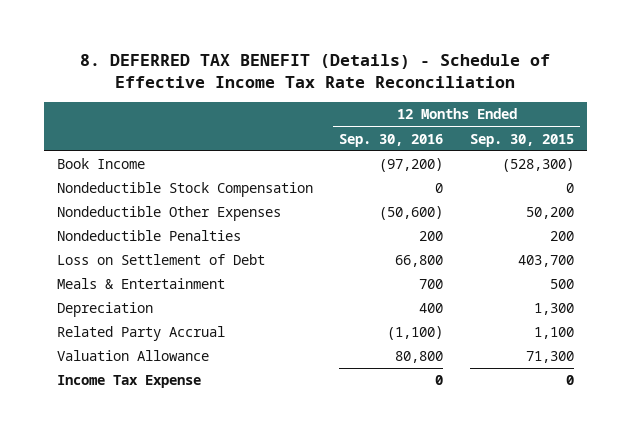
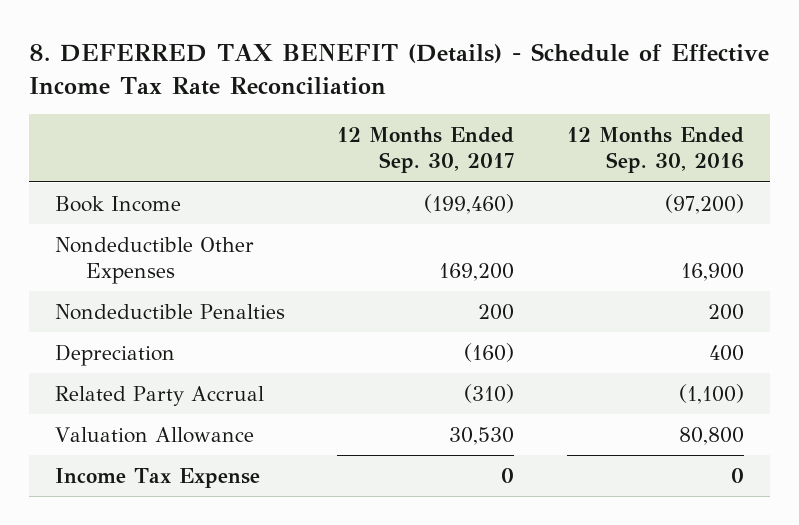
[469,133,574,147] Sep. 30, 2015 -> none
none -> [337,126,515,174] 12 Months Ended Sep. 30, 2017
[56,182,313,198] Nondeductible Stock Compensation -> none
[379,206,444,221] (50,600) -> [680,263,744,282] 16,900
[56,254,265,266] Loss on Settlement of Debt -> none
[56,278,225,290] Meals & Entertainment -> none

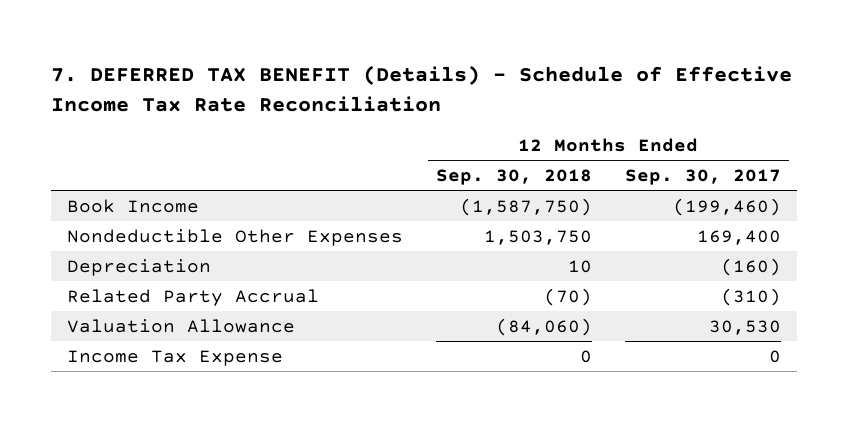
[28,43,769,95] 8. DEFERRED TAX BENEFIT (Details) - Schedule of Effective Income Tax Rate Reconciliation -> [50,64,792,112] 7. DEFERRED TAX BENEFIT (Details) - Schedule of Effective Income Tax Rate Reconciliation
[566,126,744,174] 12 Months Ended Sep. 30, 2016 -> none
none -> [435,168,592,185] Sep. 30, 2018
[54,303,285,320] Nondeductible Penalties -> none
[439,263,515,282] 169,200 -> [696,229,781,245] 169,400

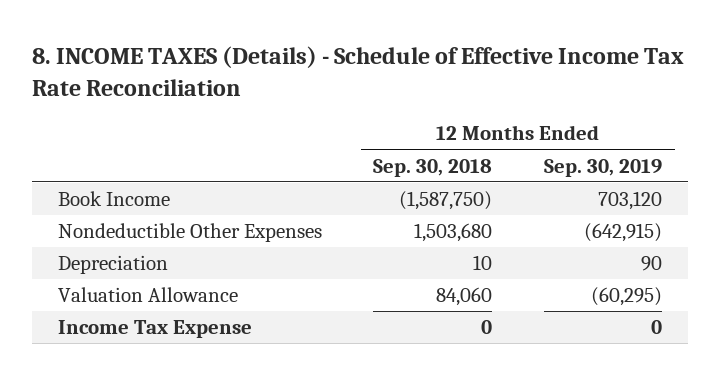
[50,64,792,112] 7. DEFERRED TAX BENEFIT (Details) - Schedule of Effective Income Tax Rate Reconciliation -> [32,46,685,97] 8. INCOME TAXES (Details) - Schedule of Effective Income Tax Rate Reconciliation
[624,168,781,185] Sep. 30, 2017 -> none
none -> [543,158,662,177] Sep. 30, 2019
[483,229,592,245] 1,503,750 -> [414,223,493,243] 1,503,680
[67,288,320,306] Related Party Accrual -> none
[495,317,592,336] (84,060) -> [436,287,493,307] 84,060

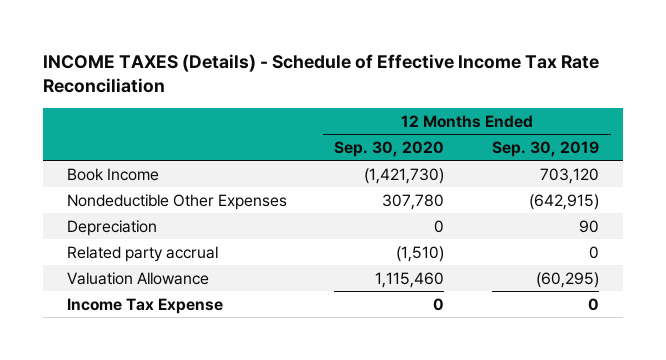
[32,46,685,97] 8. INCOME TAXES (Details) - Schedule of Effective Income Tax Rate Reconciliation -> [43,53,600,94] INCOME TAXES (Details) - Schedule of Effective Income Tax Rate Reconciliation
[373,158,493,177] Sep. 30, 2018 -> none
none -> [334,140,445,157] Sep. 30, 2020
none -> [66,245,218,262] Related party accrual

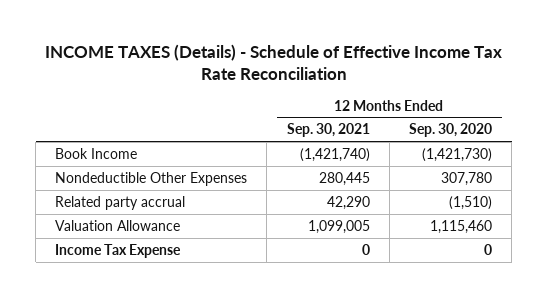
[491,140,599,157] Sep. 30, 2019 -> none
none -> [286,123,370,138] Sep. 30, 2021
[66,219,157,236] Depreciation -> none

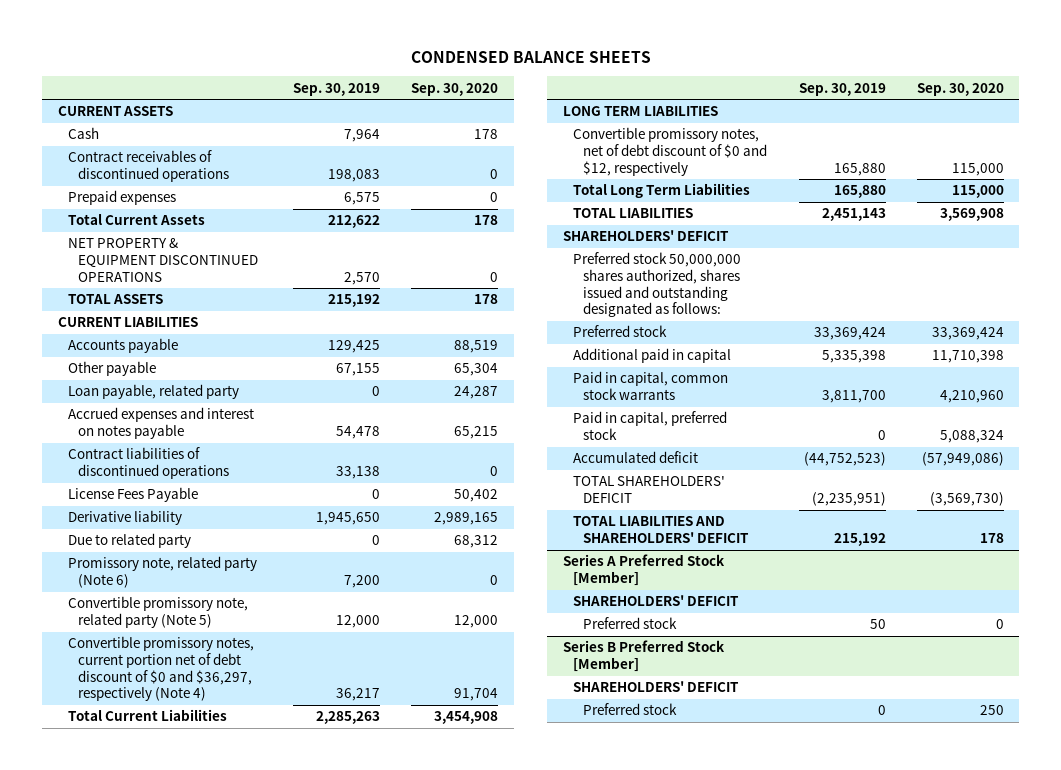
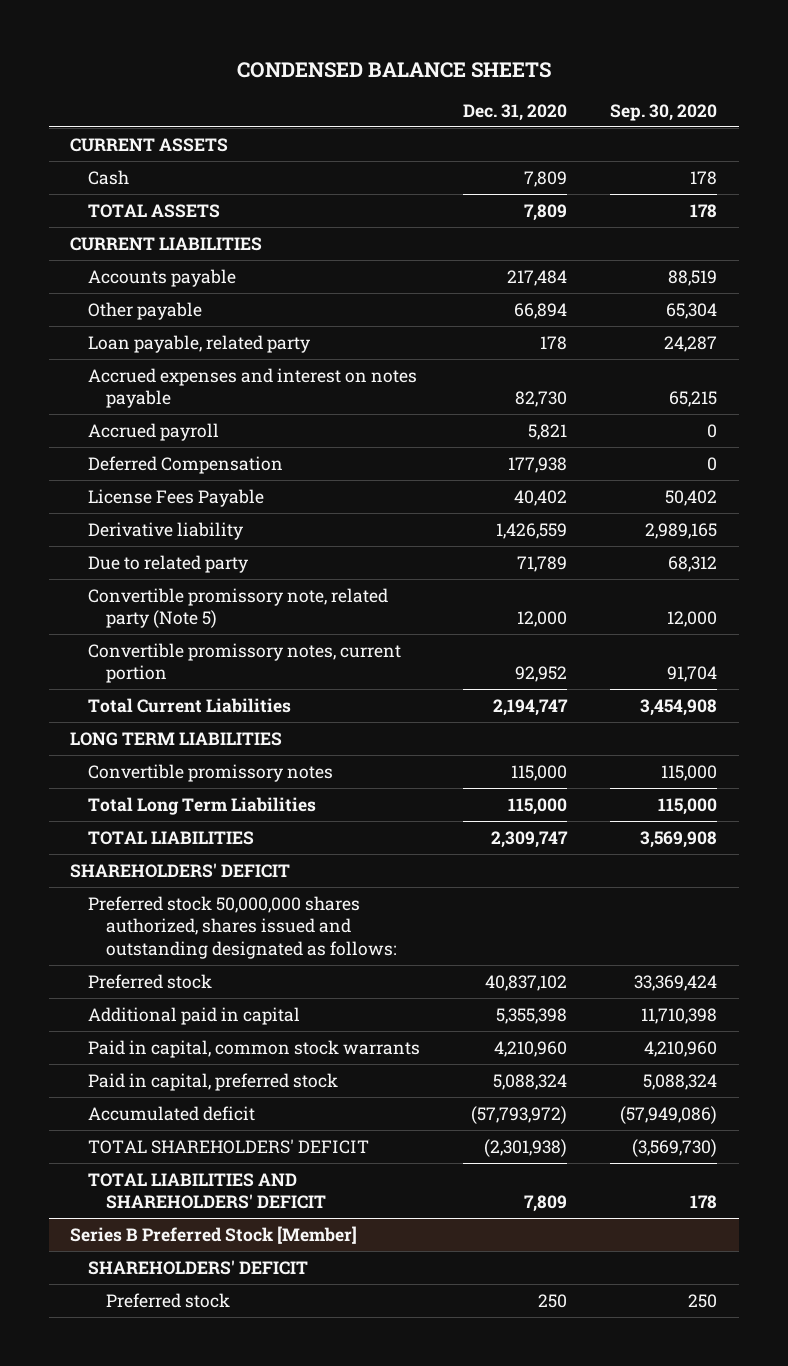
[293,82,381,96] Sep. 30, 2019 -> none
none -> [463,103,568,121] Dec. 31, 2020
[67,150,229,182] Contract receivables of discontinued operations -> none
[67,190,176,206] Prepaid expenses -> none
[67,214,205,226] Total Current Assets -> none
[67,238,258,282] NET PROPERTY & EQUIPMENT DISCONTINUED OPERATIONS -> none
none -> [88,422,220,441] Accrued payroll
[67,447,229,479] Contract liabilities of discontinued operations -> [88,455,284,474] Deferred Compensation
[67,556,257,588] Promissory note, related party (Note 6) -> none
[67,636,254,702] Convertible promissory notes, current portion net of debt discount of $0 and $36,297, respectively (Note 4) -> [88,642,402,684] Convertible promissory notes, current portion
[573,127,768,176] Convertible promissory notes, net of debt discount of $0 and $12, respectively -> [88,763,334,782] Convertible promissory notes
[563,554,726,586] Series A Preferred Stock [Member] -> none
[573,595,740,607] SHAREHOLDERS' DEFICIT -> none
[583,617,678,630] Preferred stock -> none

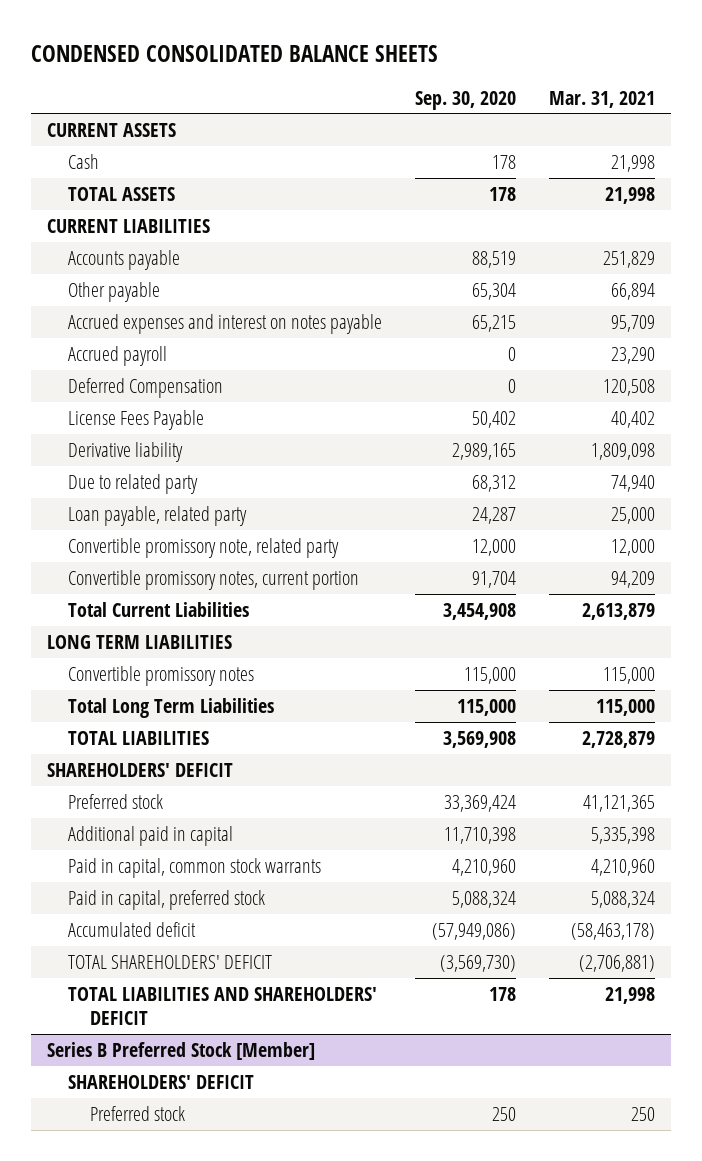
[236,61,551,78] CONDENSED BALANCE SHEETS -> [30,44,438,62] CONDENSED CONSOLIDATED BALANCE SHEETS
[463,103,568,121] Dec. 31, 2020 -> none
none -> [548,90,655,108] Mar. 31, 2021
[88,334,311,353] Loan payable, related party -> [68,506,248,527] Loan payable, related party
[88,587,389,629] Convertible promissory note, related party (Note 5) -> [68,538,340,559] Convertible promissory note, related party
[88,895,398,959] Preferred stock 50,000,000 shares authorized, shares issued and outstanding designated as follows: -> none

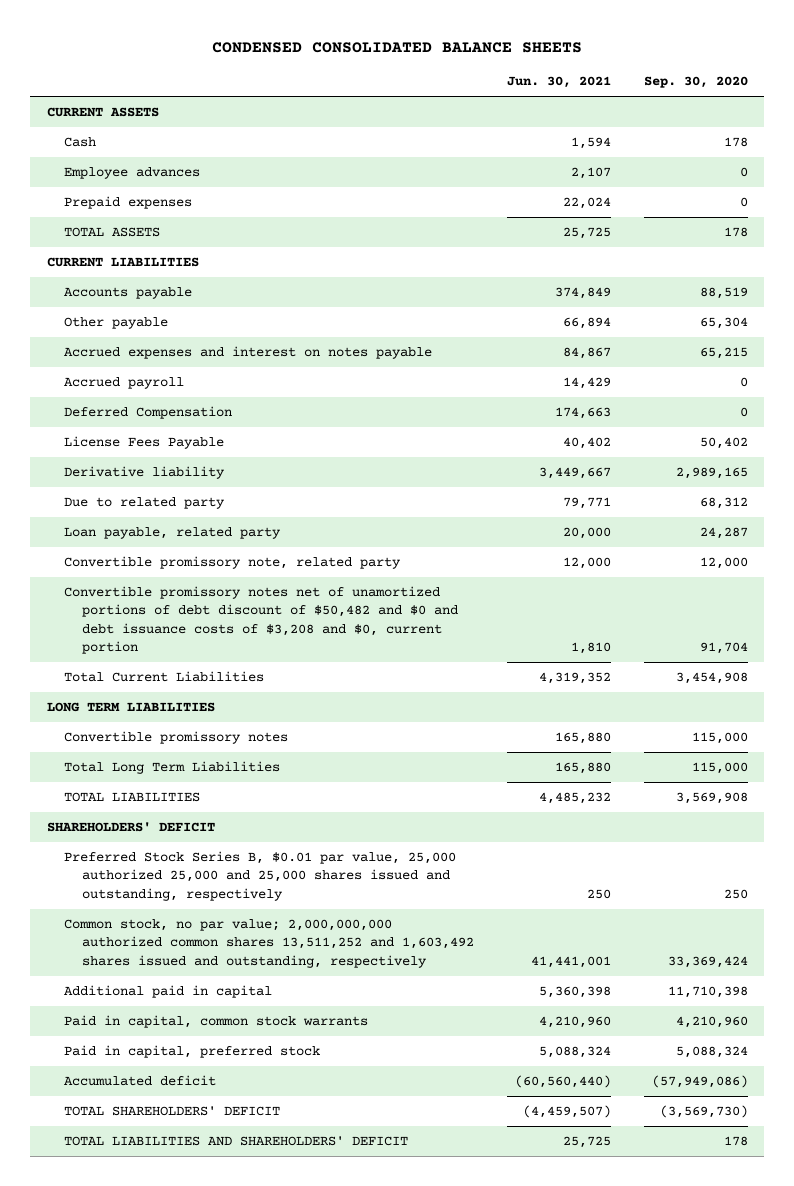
[548,90,655,108] Mar. 31, 2021 -> none
none -> [506,76,611,89] Jun. 30, 2021
none -> [64,167,201,180] Employee advances
none -> [64,196,193,210] Prepaid expenses
[68,570,360,591] Convertible promissory notes, current portion -> [64,586,458,655] Convertible promissory notes net of unamortized portions of debt discount of $50,482 and $0 and debt issuance costs of $3,208 and $0, current portion
none -> [64,851,457,901] Preferred Stock Series B, $0.01 par value, 25,000 authorized 25,000 and 25,000 shares issued and outstanding, respectively
[68,794,164,810] Preferred stock -> [64,919,474,968] Common stock, no par value; 2,000,000,000 authorized common shares 13,511,252 and 1,603,492 shares issued and outstanding, respectively
[47,1042,316,1061] Series B Preferred Stock [Member] -> none
[68,1075,255,1090] SHAREHOLDERS' DEFICIT -> none
[89,1106,185,1122] Preferred stock -> none

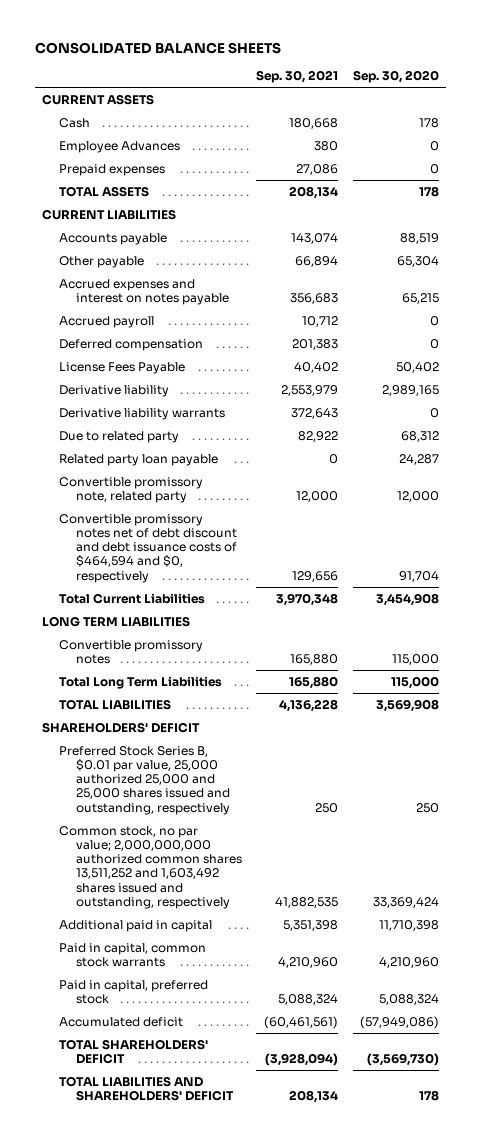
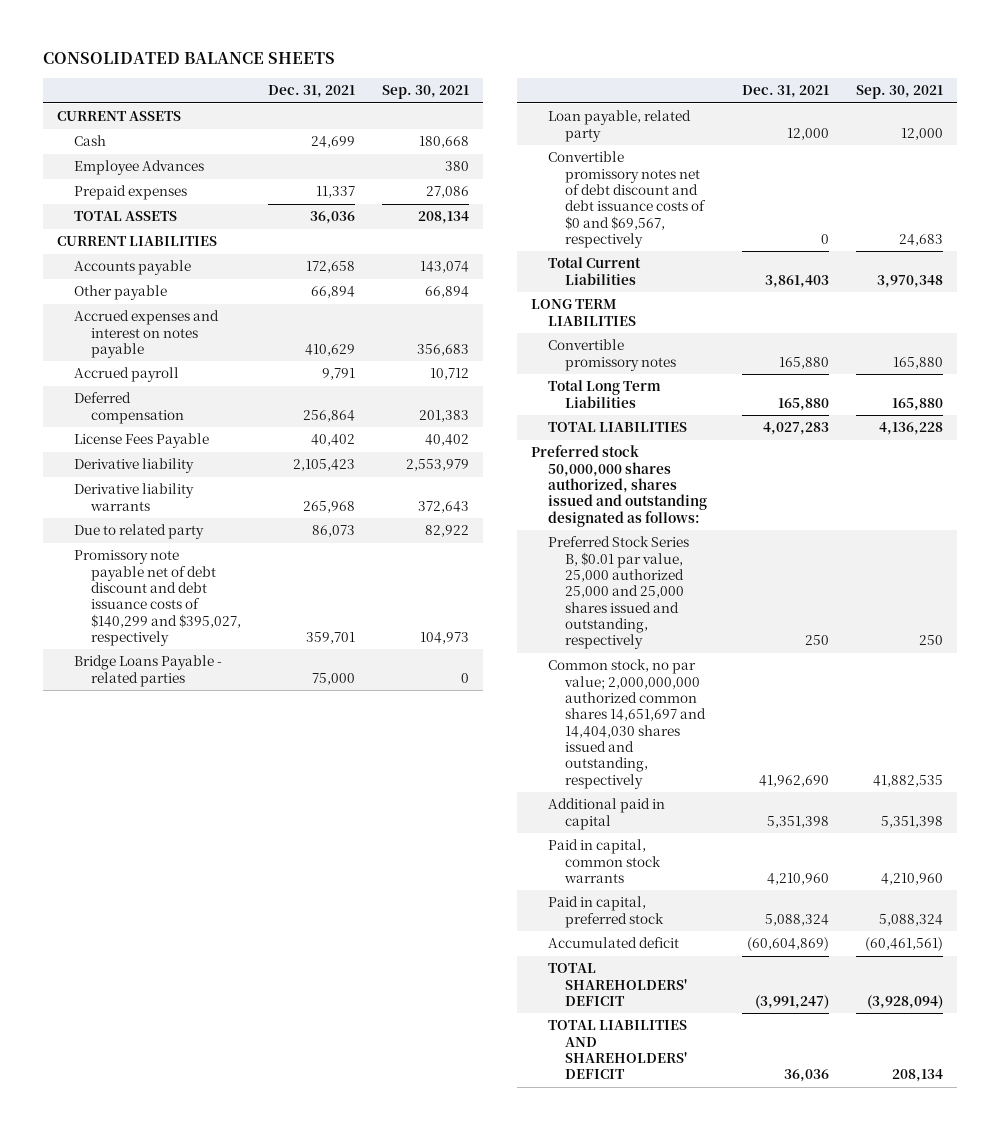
[353,70,440,84] Sep. 30, 2020 -> none
none -> [268,85,356,99] Dec. 31, 2021
none -> [73,550,241,647] Promissory note payable net of debt discount and debt issuance costs of $140,299 and $395,027, respectively
[58,453,218,466] Related party loan payable -> [73,655,222,687] Bridge Loans Payable - related parties
[58,476,203,503] Convertible promissory note, related party -> [547,110,691,142] Loan payable, related party
[58,513,237,583] Convertible promissory notes net of debt discount and debt issuance costs of $464,594 and $0, respectively -> [547,151,707,249] Convertible promissory notes net of debt discount and debt issuance costs of $0 and $69,567, respectively
[292,570,339,582] 129,656 -> [899,234,944,247] 24,683
[42,721,201,733] SHAREHOLDERS' DEFICIT -> none
none -> [530,445,707,527] Preferred stock 50,000,000 shares authorized, shares issued and outstanding designated as follows:
[58,825,242,909] Common stock, no par value; 2,000,000,000 authorized common shares 13,511,252 and 1,603,492 shares issued and outstanding, respectively -> [547,659,707,789] Common stock, no par value; 2,000,000,000 authorized common shares 14,651,697 and 14,404,030 shares issued and outstanding, respectively

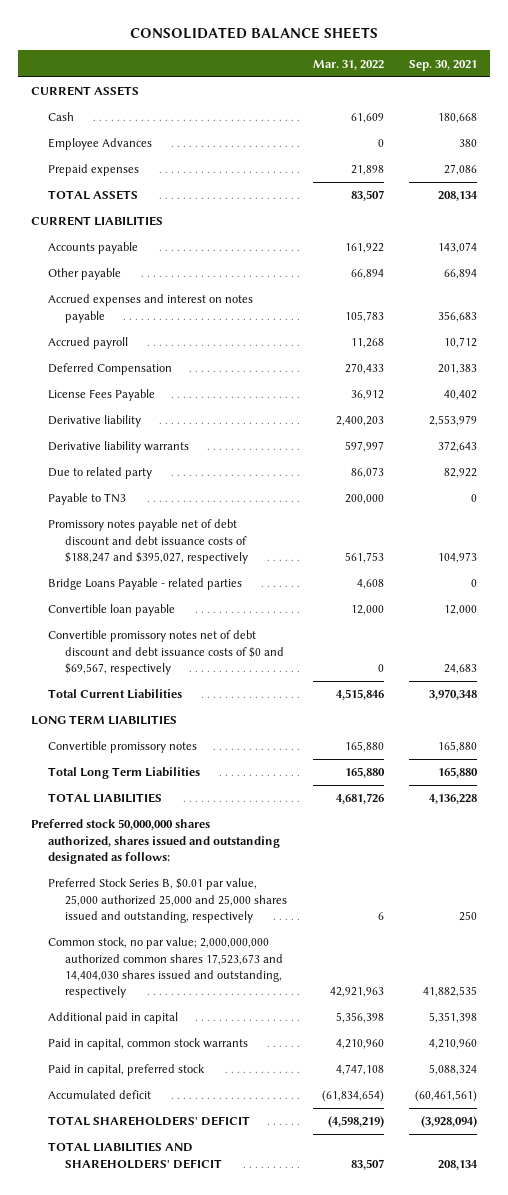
[268,85,356,99] Dec. 31, 2021 -> none
none -> [312,59,384,70] Mar. 31, 2022
[73,392,184,424] Deferred compensation -> [47,363,172,376] Deferred Compensation
none -> [47,493,126,506] Payable to TN3
[73,550,241,647] Promissory note payable net of debt discount and debt issuance costs of $140,299 and $395,027, respectively -> [47,519,249,564] Promissory notes payable net of debt discount and debt issuance costs of $188,247 and $395,027, respectively
[547,110,691,142] Loan payable, related party -> [47,604,175,617] Convertible loan payable
[547,659,707,789] Common stock, no par value; 2,000,000,000 authorized common shares 14,651,697 and 14,404,030 shares issued and outstanding, respectively -> [47,937,284,999] Common stock, no par value; 2,000,000,000 authorized common shares 17,523,673 and 14,404,030 shares issued and outstanding, respectively

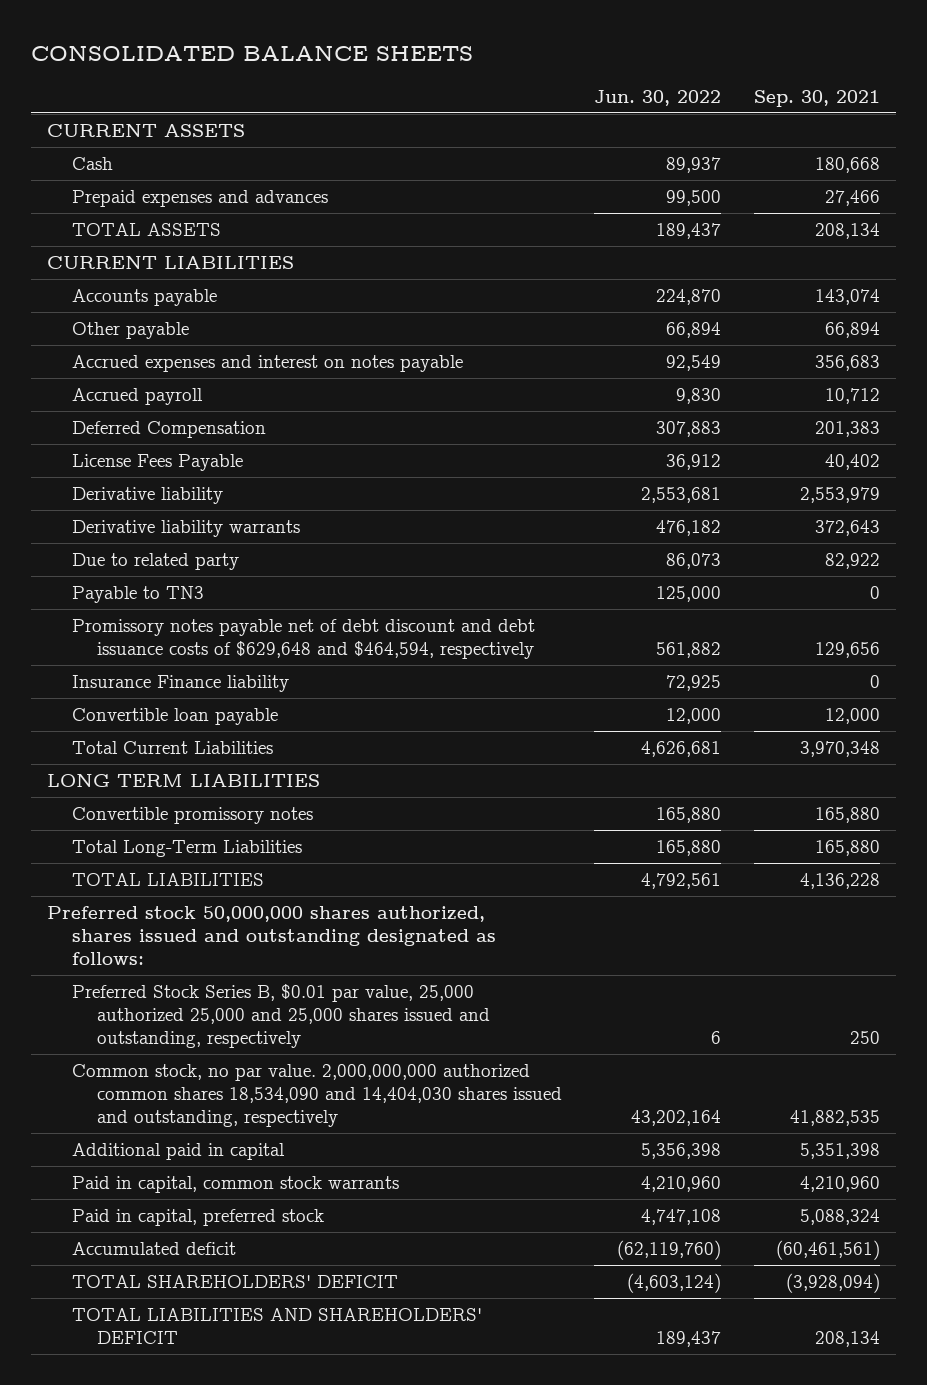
[312,59,384,70] Mar. 31, 2022 -> none
none -> [594,89,722,106] Jun. 30, 2022
[47,138,152,151] Employee Advances -> none
[47,164,139,177] Prepaid expenses -> [72,189,329,207] Prepaid expenses and advances
[444,164,478,176] 27,086 -> [824,189,880,206] 27,466
[47,578,242,591] Bridge Loans Payable - related parties -> none
[47,519,249,564] Promissory notes payable net of debt discount and debt issuance costs of $188,247 and $395,027, respectively -> [72,618,536,660] Promissory notes payable net of debt discount and debt issuance costs of $629,648 and $464,594, respectively
[438,551,478,563] 104,973 -> [814,642,880,659] 129,656
none -> [72,674,290,692] Insurance Finance liability
[47,630,285,675] Convertible promissory notes net of debt discount and debt issuance costs of $0 and $69,567, respectively -> none
[47,767,200,780] Total Long Term Liabilities -> [72,839,303,857] Total Long-Term Liabilities
[47,937,284,999] Common stock, no par value; 2,000,000,000 authorized common shares 17,523,673 and 14,404,030 shares issued and outstanding, respectively -> [72,1063,563,1128] Common stock, no par value. 2,000,000,000 authorized common shares 18,534,090 and 14,404,030 shares issued and outstanding, respectively

